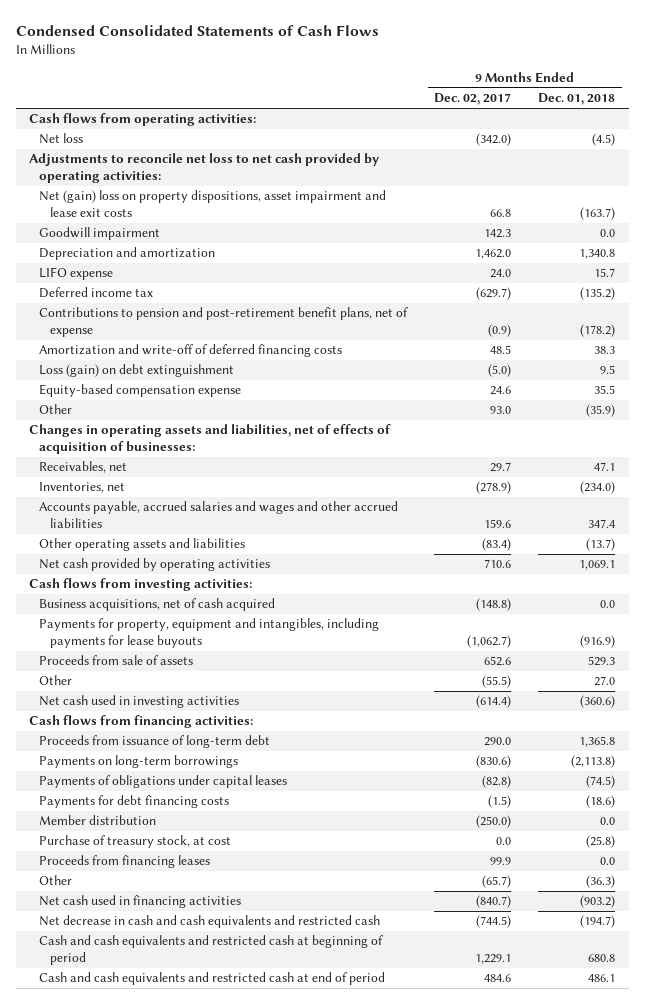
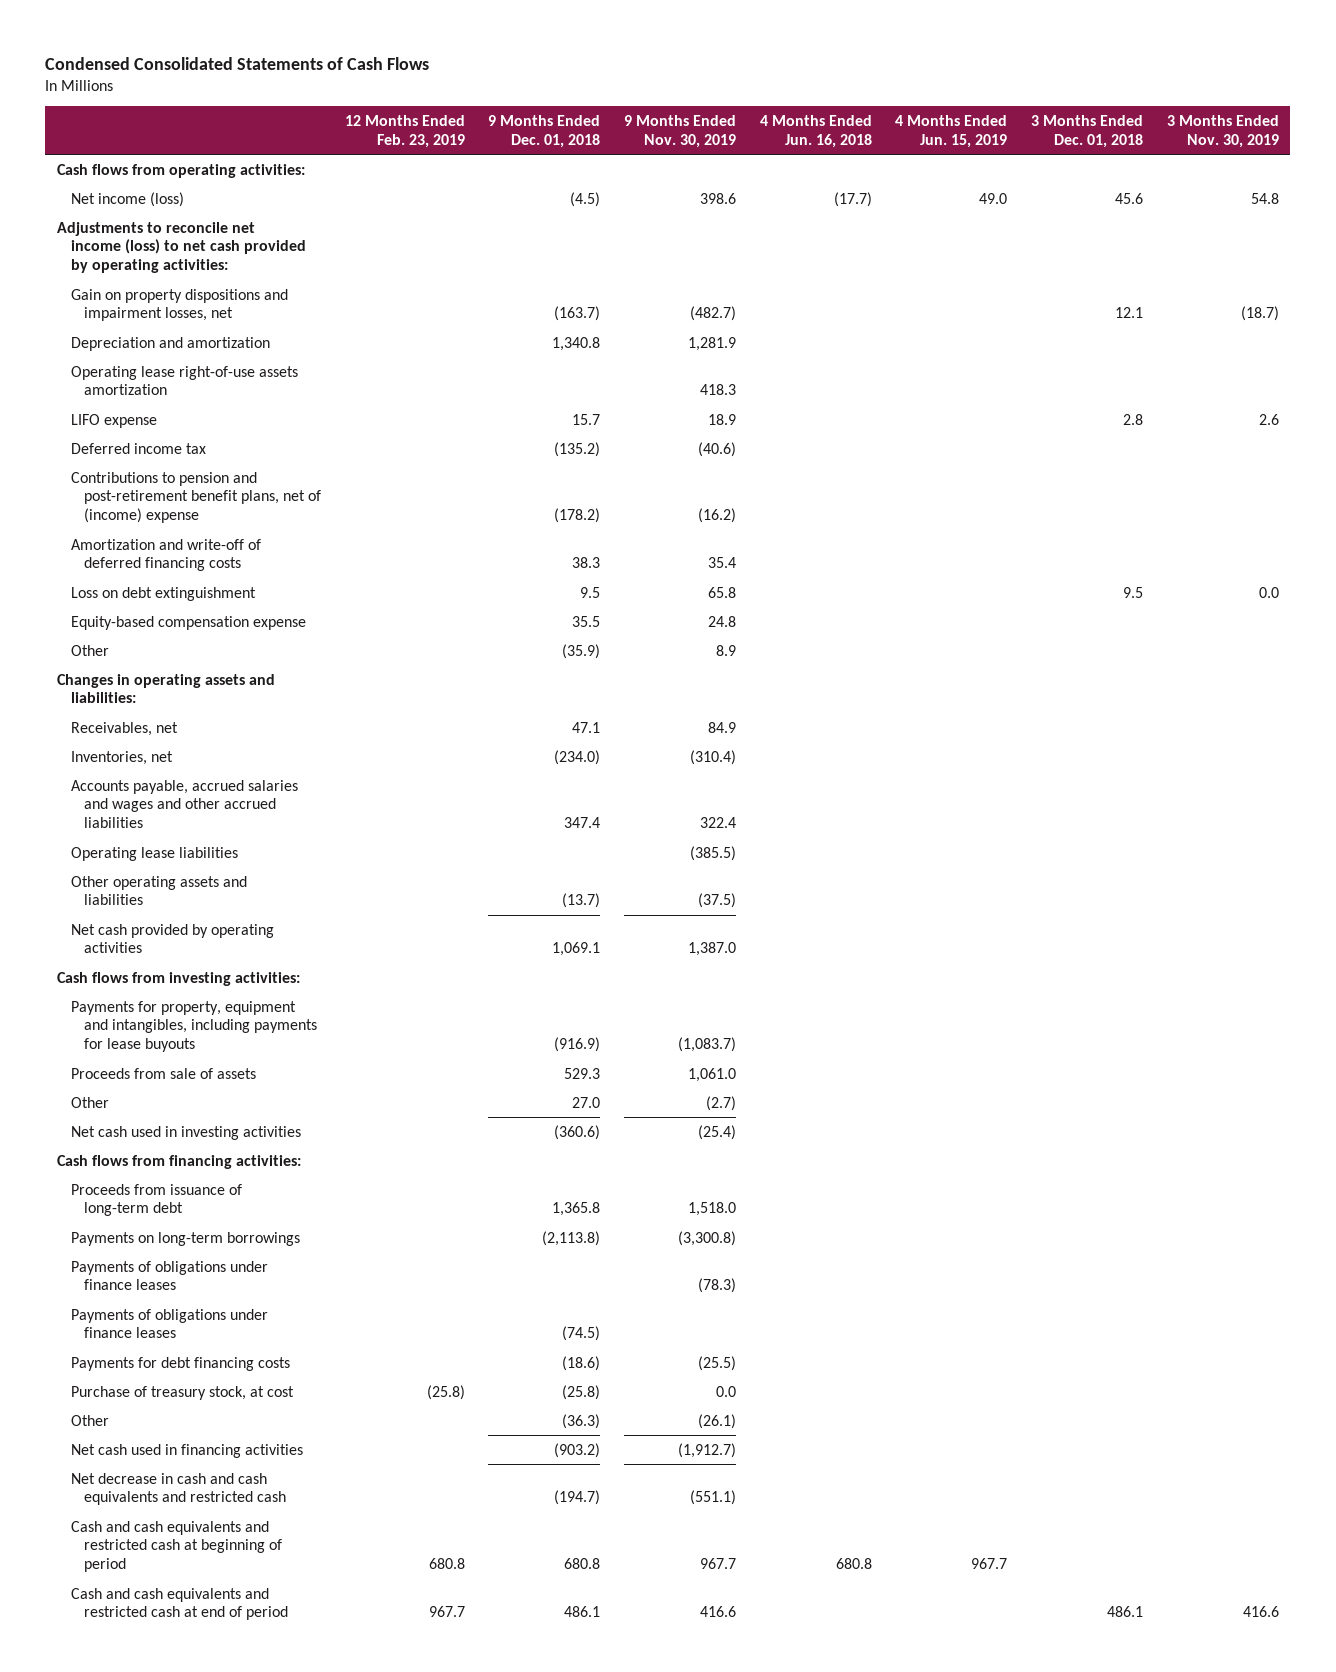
[434,93,512,106] Dec. 02, 2017 -> none
none -> [344,114,465,148] 12 Months Ended Feb. 23, 2019
none -> [623,114,736,148] 9 Months Ended Nov. 30, 2019
none -> [759,114,872,148] 4 Months Ended Jun. 16, 2018
none -> [895,114,1008,148] 4 Months Ended Jun. 15, 2019
none -> [1030,114,1143,148] 3 Months Ended Dec. 01, 2018
none -> [1166,114,1279,148] 3 Months Ended Nov. 30, 2019
[39,227,161,241] Goodwill impairment -> none
[39,133,84,145] Net loss -> [70,191,184,207] Net income (loss)
[29,153,380,184] Adjustments to reconcile net loss to net cash provided by operating activities: -> [57,221,306,273] Adjustments to reconcile net income (loss) to net cash provided by operating activities:
[39,190,387,218] Net (gain) loss on property dispositions, asset impairment and lease exit costs -> [70,288,288,322] Gain on property dispositions and impairment losses, net
none -> [70,365,298,396] Operating lease right-of-use assets amortization
[39,307,409,338] Contributions to pension and post-retirement benefit plans, net of expense -> [70,471,321,523] Contributions to pension and post-retirement benefit plans, net of (income) expense
[39,364,235,378] Loss (gain) on debt extinguishment -> [70,586,256,601] Loss on debt extinguishment
[29,424,392,455] Changes in operating assets and liabilities, net of effects of acquisition of businesses: -> [57,673,276,704] Changes in operating assets and liabilities:
none -> [70,846,238,861] Operating lease liabilities
[39,598,276,612] Business acquisitions, net of cash acquired -> none
none -> [70,1260,268,1291] Payments of obligations under finance leases
[39,775,288,789] Payments of obligations under capital leases -> [70,1308,268,1339] Payments of obligations under finance leases
[39,815,157,826] Member distribution -> none
[39,855,211,869] Proceeds from financing leases -> none

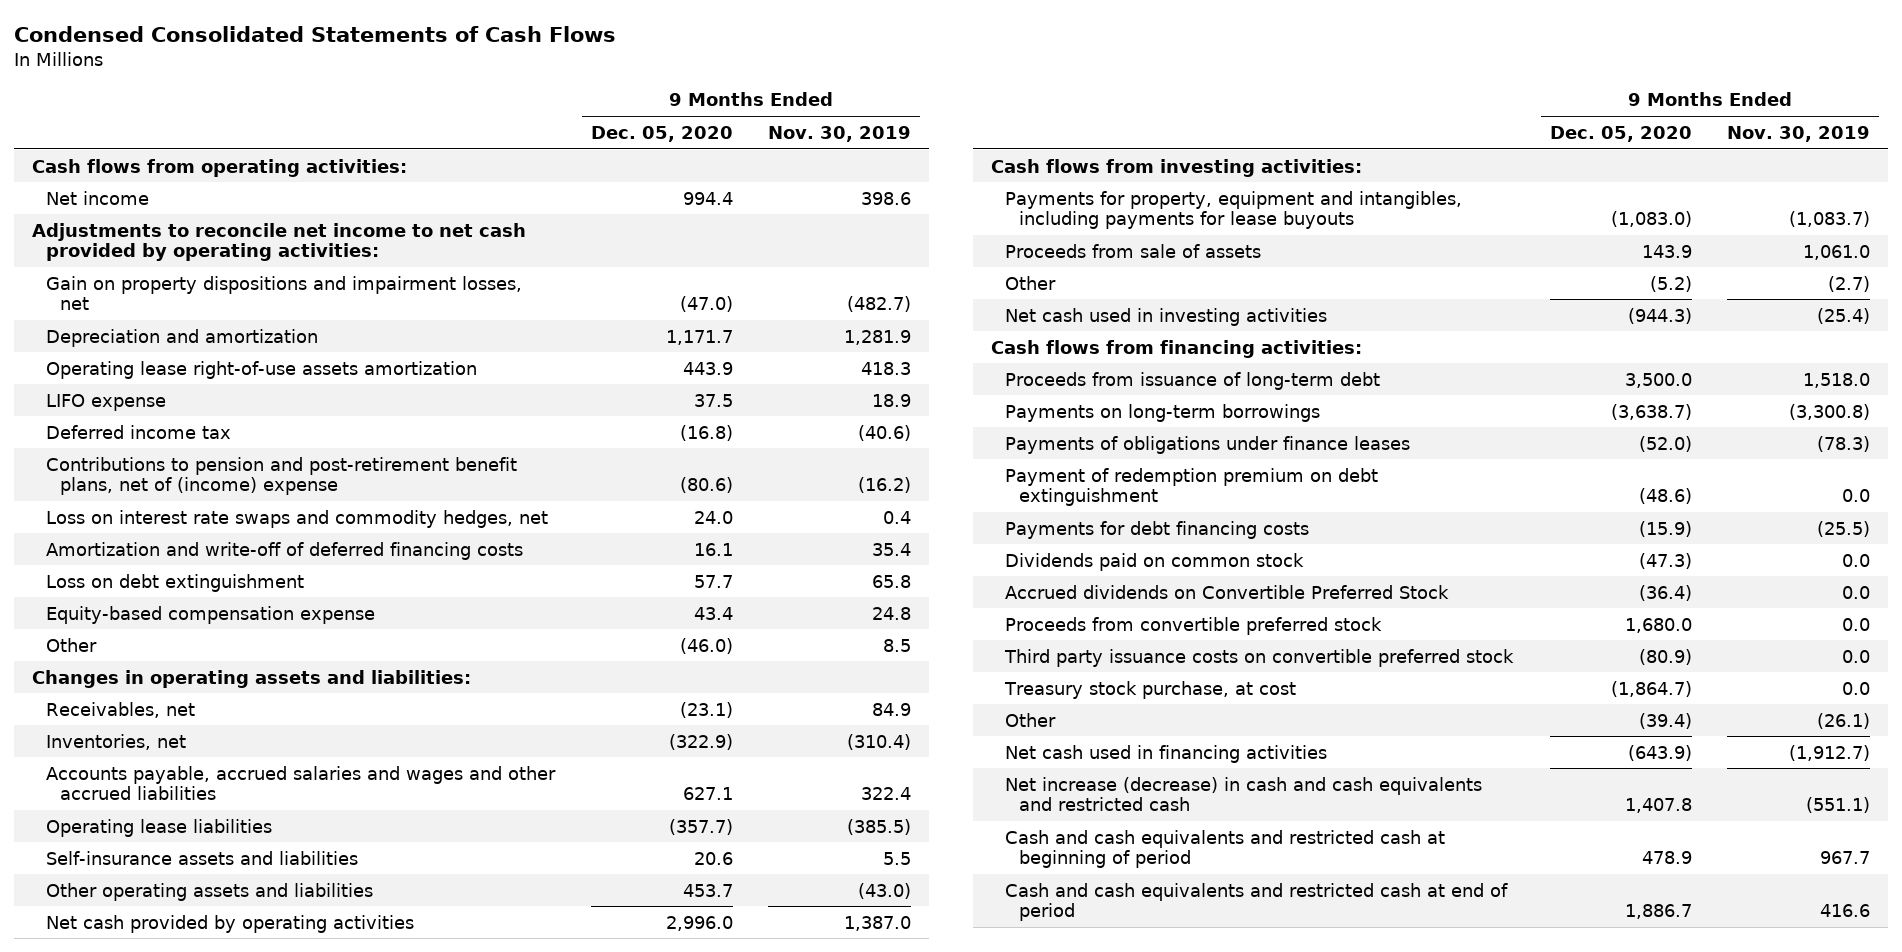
[344,114,465,148] 12 Months Ended Feb. 23, 2019 -> none
[488,114,601,148] 9 Months Ended Dec. 01, 2018 -> none
[759,114,872,148] 4 Months Ended Jun. 16, 2018 -> none
[895,114,1008,148] 4 Months Ended Jun. 15, 2019 -> none
[1030,114,1143,148] 3 Months Ended Dec. 01, 2018 -> none
[1166,114,1279,148] 3 Months Ended Nov. 30, 2019 -> none
none -> [590,125,733,142] Dec. 05, 2020
[70,191,184,207] Net income (loss) -> [46,190,150,205] Net income
[57,221,306,273] Adjustments to reconcile net income (loss) to net cash provided by operating activities: -> [32,222,527,262] Adjustments to reconcile net income to net cash provided by operating activities:
none -> [46,509,549,528] Loss on interest rate swaps and commodity hedges, net
[715,644,736,656] 8.9 -> [883,638,912,652] 8.5
none -> [46,850,359,865] Self-insurance assets and liabilities
[697,893,736,909] (37.5) -> [858,882,912,899] (43.0)
[70,1308,268,1339] Payments of obligations under finance leases -> none
none -> [1005,467,1379,507] Payment of redemption premium on debt extinguishment
none -> [1005,552,1305,571] Dividends paid on common stock
none -> [1005,584,1450,599] Accrued dividends on Convertible Preferred Stock
none -> [1005,616,1383,635] Proceeds from convertible preferred stock
none -> [1004,648,1515,667] Third party issuance costs on convertible preferred stock
[70,1385,294,1400] Purchase of treasury stock, at cost -> [1004,680,1297,699] Treasury stock purchase, at cost
[70,1472,286,1506] Net decrease in cash and cash equivalents and restricted cash -> [1005,776,1483,812] Net increase (decrease) in cash and cash equivalents and restricted cash

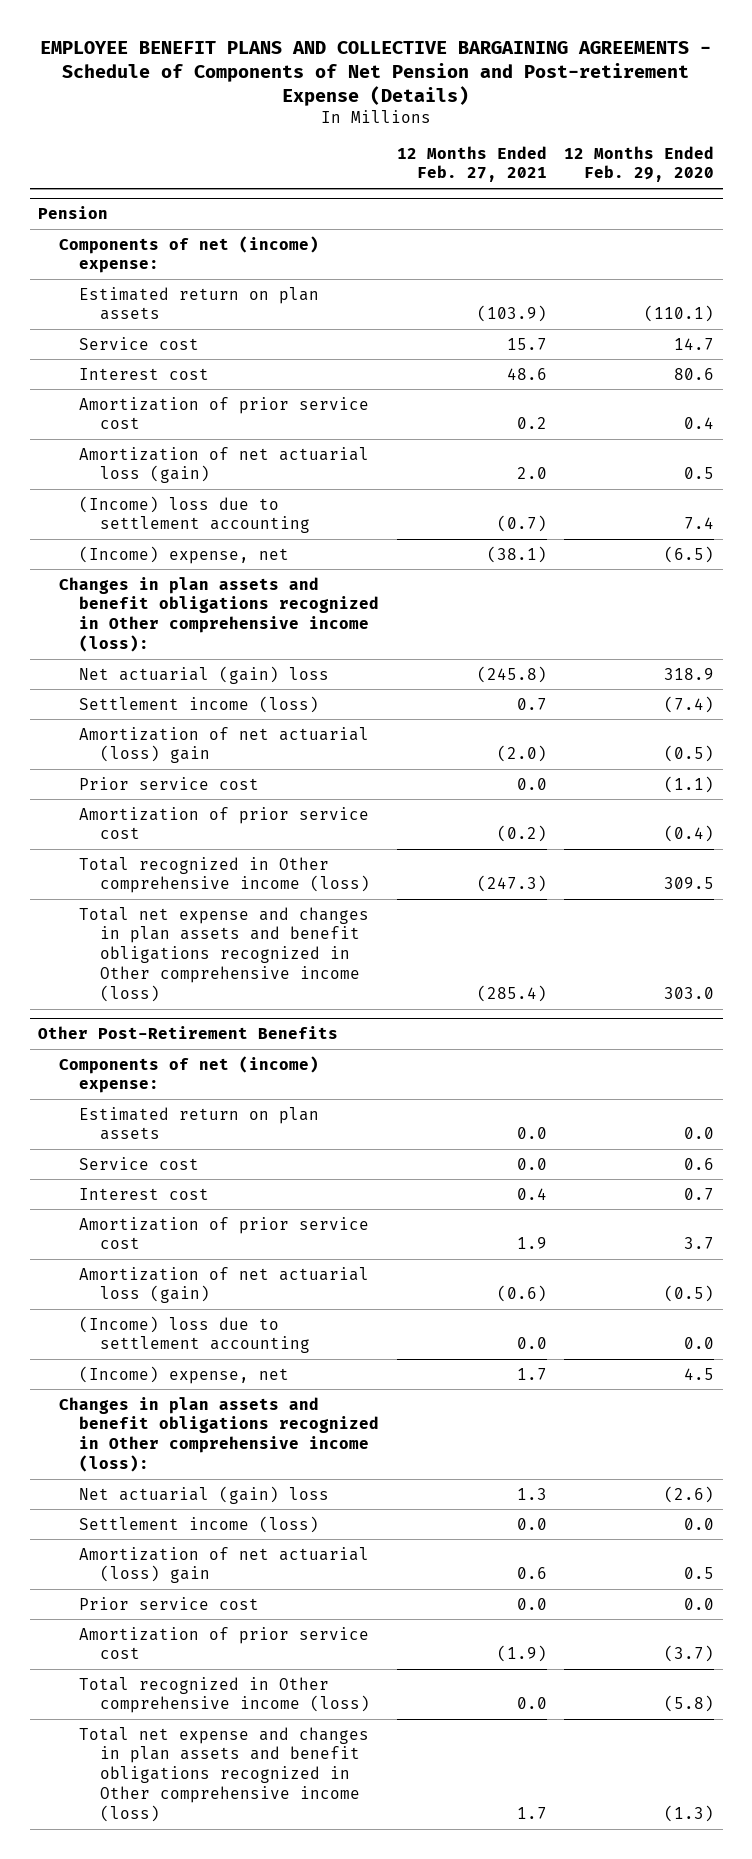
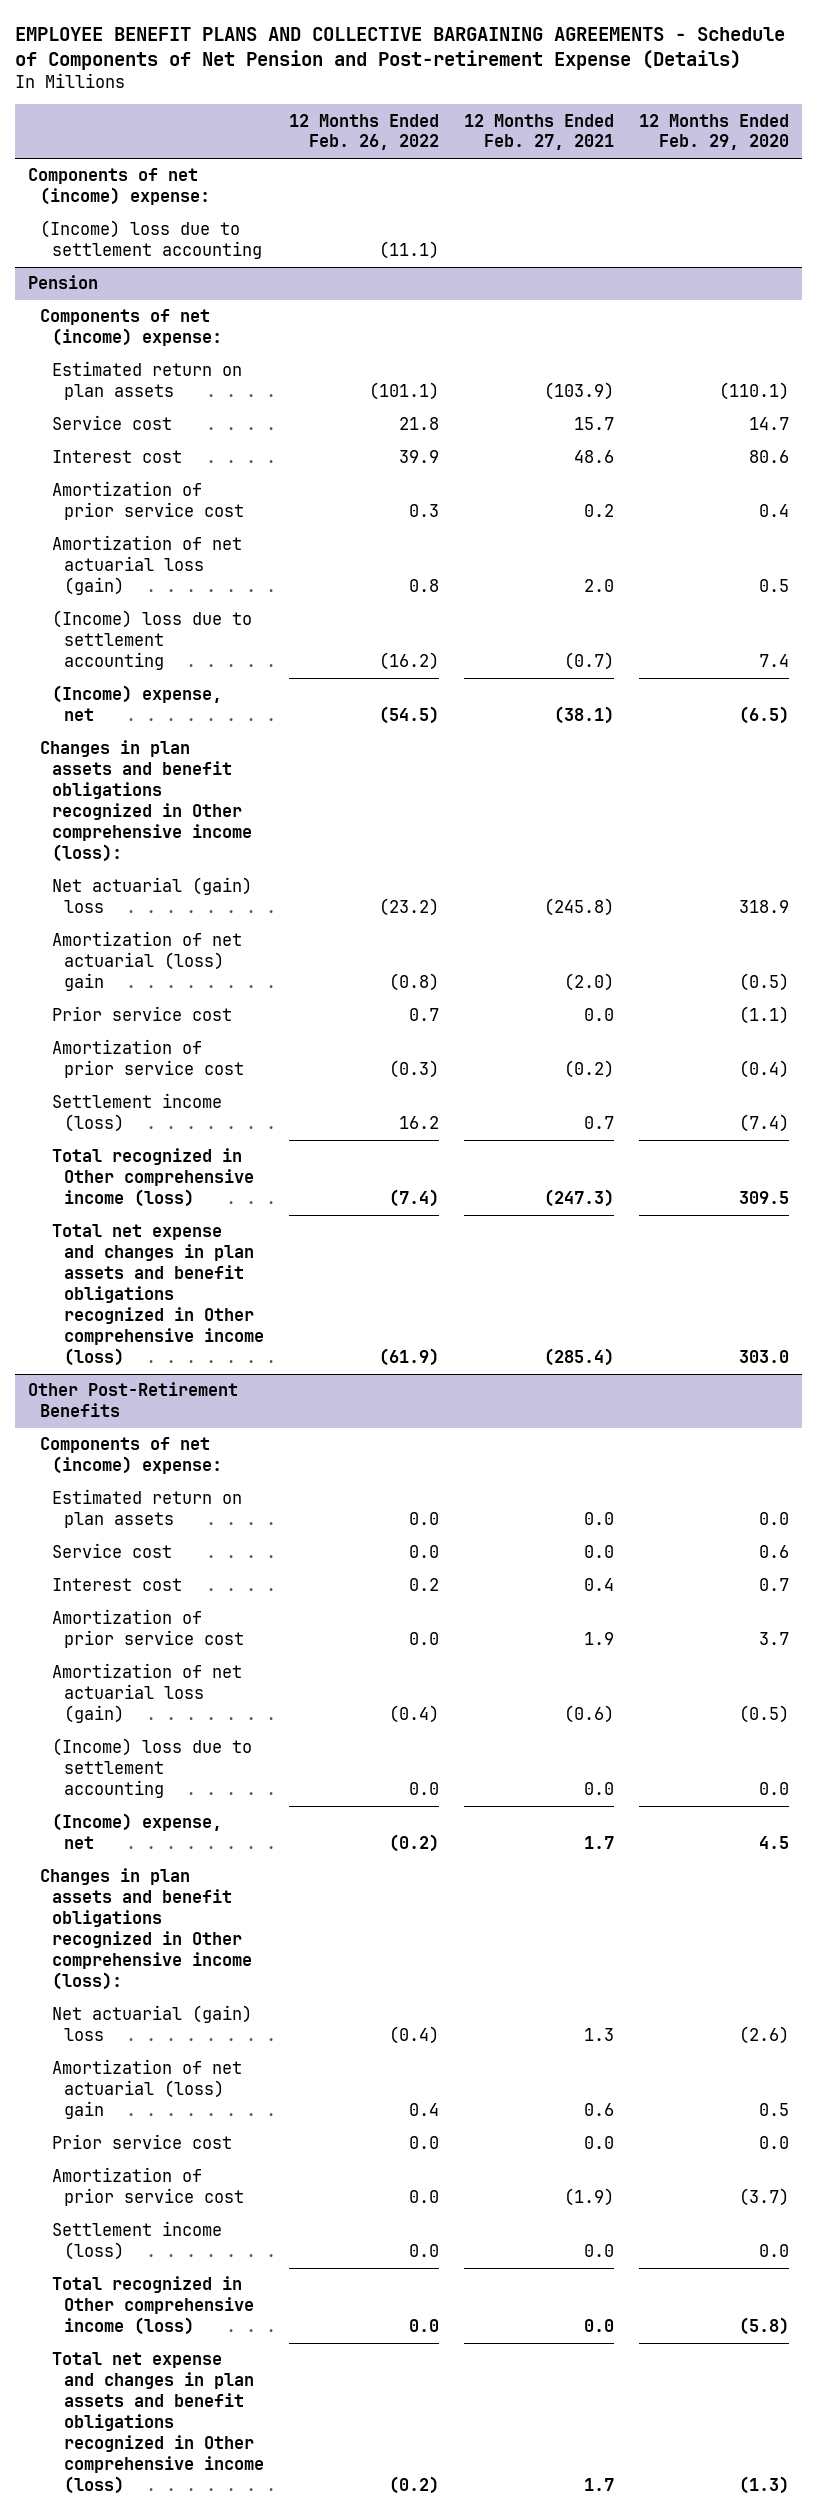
none -> [288,113,439,151] 12 Months Ended Feb. 26, 2022
none -> [27,168,210,206] Components of net (income) expense:
none -> [39,220,262,260] (Income) loss due to settlement accounting
[79,695,320,713] Settlement income (loss) -> [51,1093,222,1133] Settlement income (loss)
[79,1515,320,1533] Settlement income (loss) -> [51,2221,222,2261] Settlement income (loss)

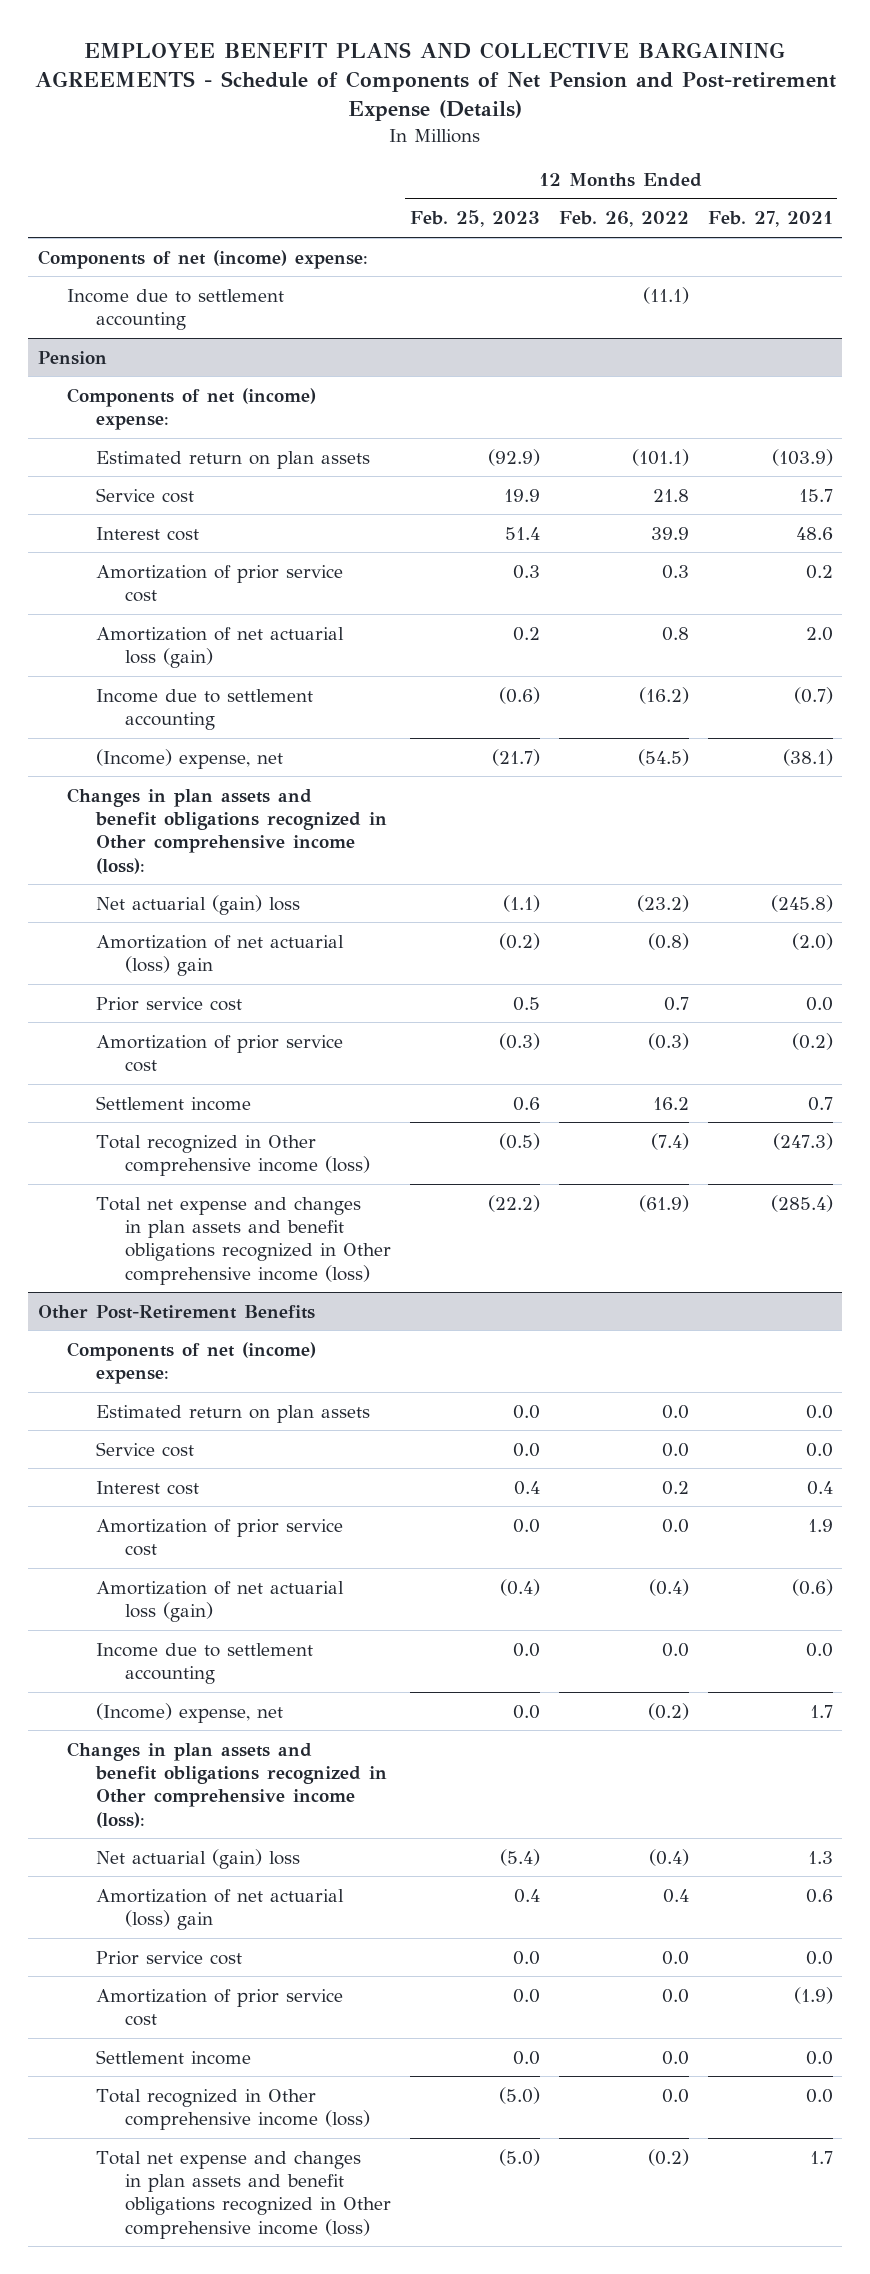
[638,113,789,151] 12 Months Ended Feb. 29, 2020 -> none
none -> [409,210,540,228] Feb. 25, 2023
[39,220,262,260] (Income) loss due to settlement accounting -> [66,288,284,331] Income due to settlement accounting
[51,610,252,671] (Income) loss due to settlement accounting -> [95,688,313,731] Income due to settlement accounting
[51,1093,222,1133] Settlement income (loss) -> [95,1095,251,1111] Settlement income
[51,1738,252,1799] (Income) loss due to settlement accounting -> [95,1642,313,1685] Income due to settlement accounting
[51,2221,222,2261] Settlement income (loss) -> [95,2049,251,2065] Settlement income

